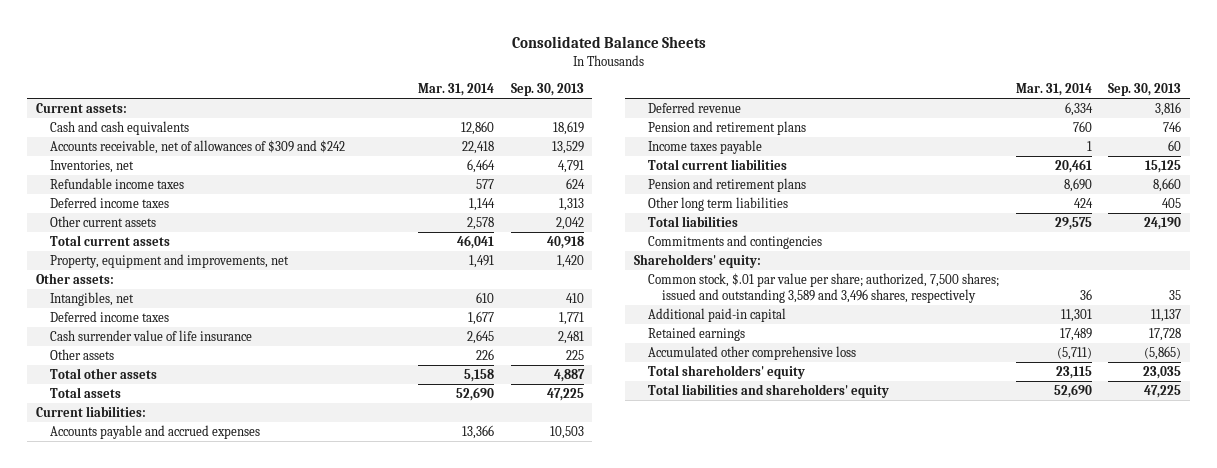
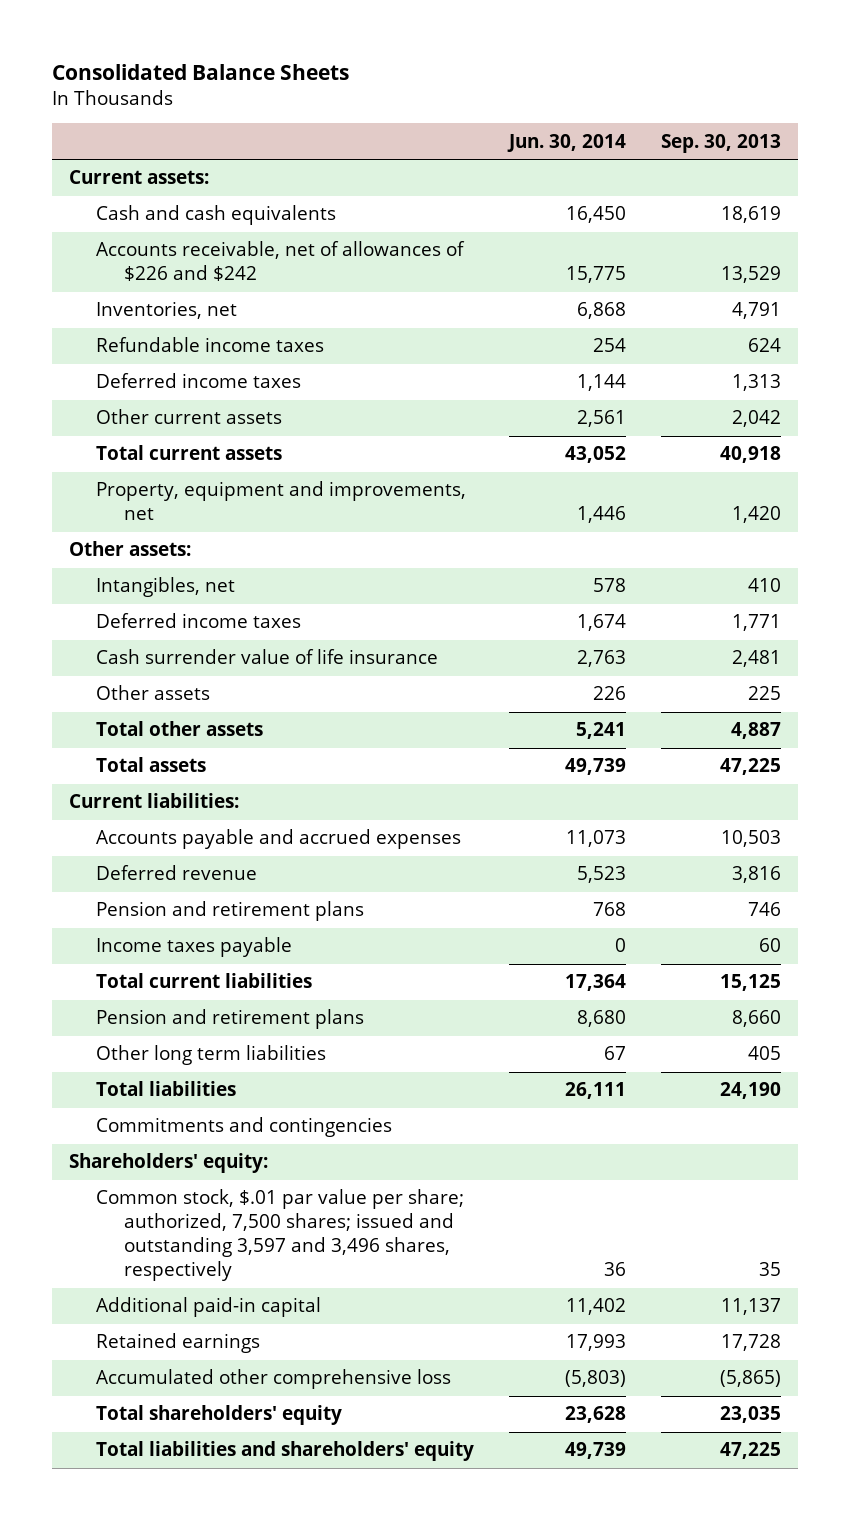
[417,83,494,97] Mar. 31, 2014 -> none
none -> [507,133,627,152] Jun. 30, 2014
[50,140,346,155] Accounts receivable, net of allowances of $309 and $242 -> [96,241,466,282] Accounts receivable, net of allowances of $226 and $242
[647,273,999,303] Common stock, $.01 par value per share; authorized, 7,500 shares; issued and outstanding 3,589 and 3,496 shares, respectively -> [96,1189,465,1282] Common stock, $.01 par value per share; authorized, 7,500 shares; issued and outstanding 3,597 and 3,496 shares, respectively

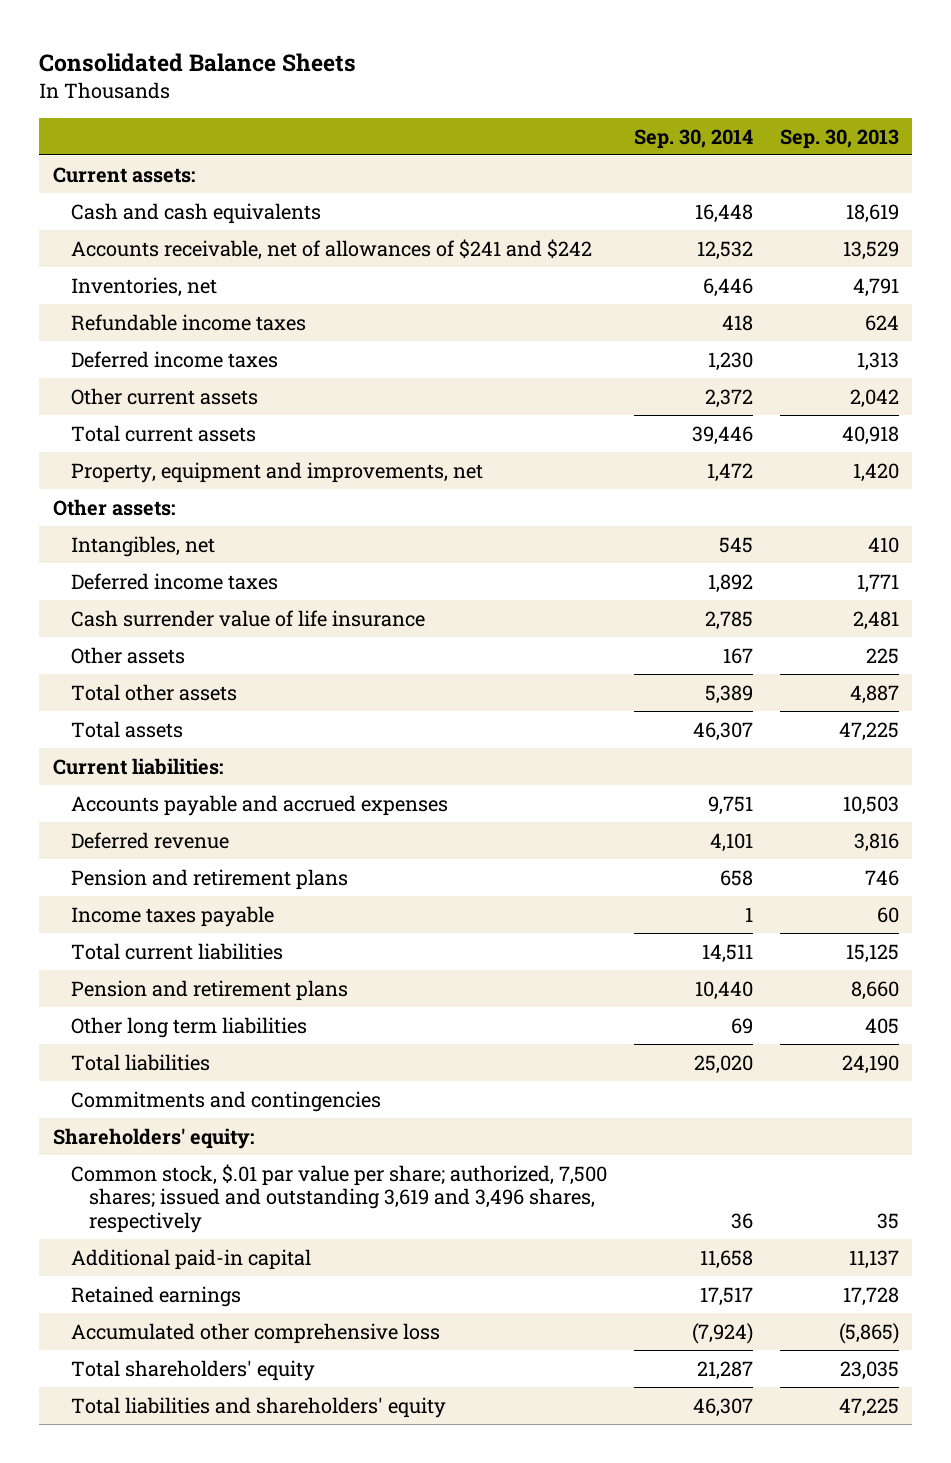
[507,133,627,152] Jun. 30, 2014 -> none
none -> [633,128,753,149] Sep. 30, 2014
[96,241,466,282] Accounts receivable, net of allowances of $226 and $242 -> [70,238,592,260] Accounts receivable, net of allowances of $241 and $242
[96,1189,465,1282] Common stock, $.01 par value per share; authorized, 7,500 shares; issued and outstanding 3,597 and 3,496 shares, respectively -> [70,1163,607,1234] Common stock, $.01 par value per share; authorized, 7,500 shares; issued and outstanding 3,619 and 3,496 shares, respectively

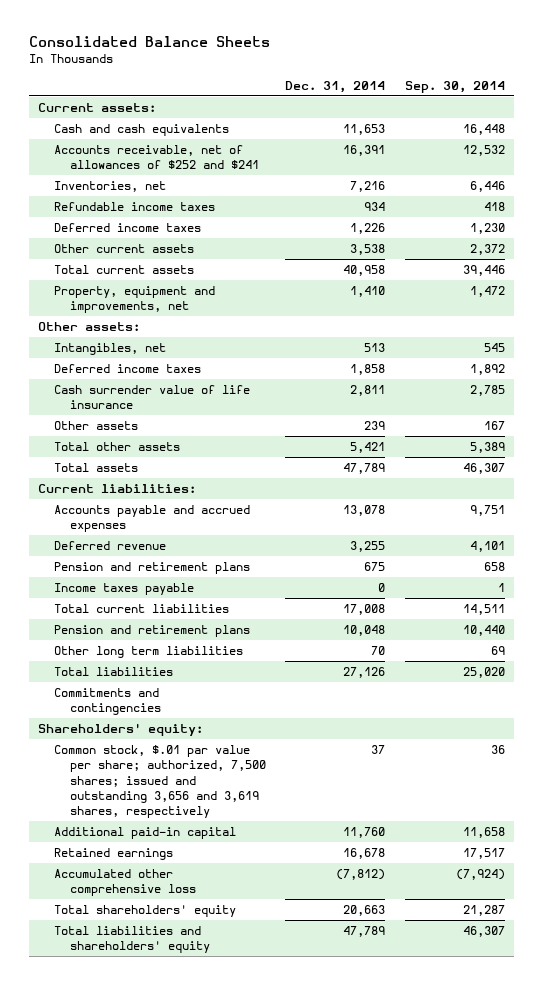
[779,128,899,149] Sep. 30, 2013 -> none
none -> [285,80,386,93] Dec. 31, 2014
[70,238,592,260] Accounts receivable, net of allowances of $241 and $242 -> [54,144,259,170] Accounts receivable, net of allowances of $252 and $241
[70,1163,607,1234] Common stock, $.01 par value per share; authorized, 7,500 shares; issued and outstanding 3,619 and 3,496 shares, respectively -> [54,744,266,819] Common stock, $.01 par value per share; authorized, 7,500 shares; issued and outstanding 3,656 and 3,619 shares, respectively

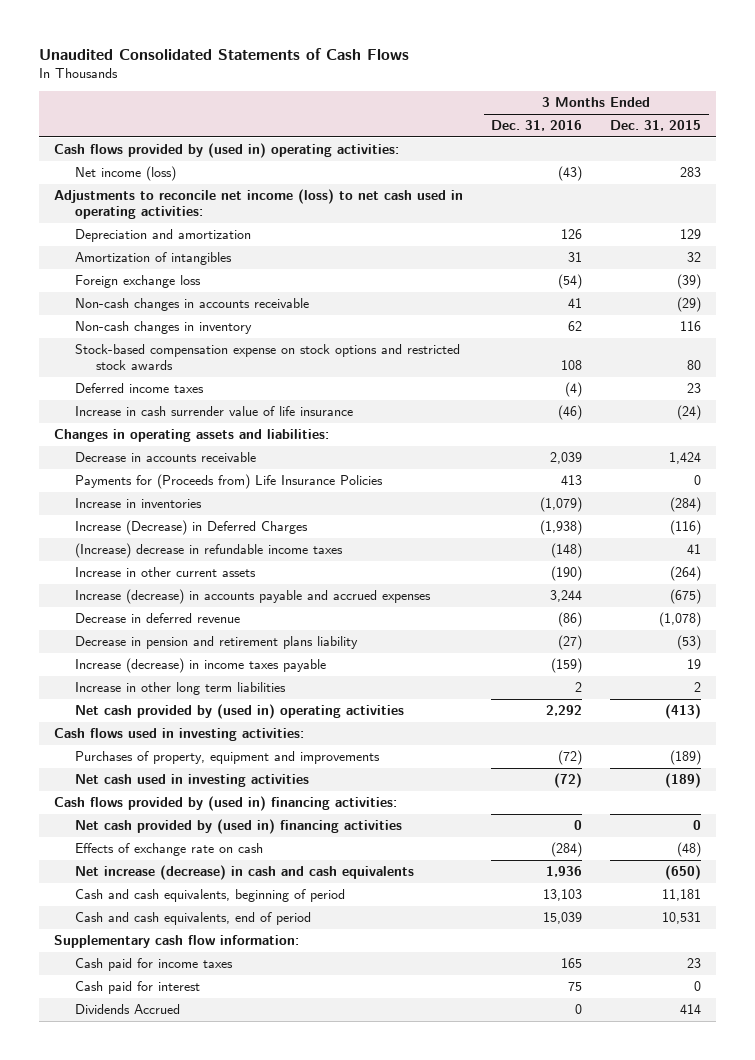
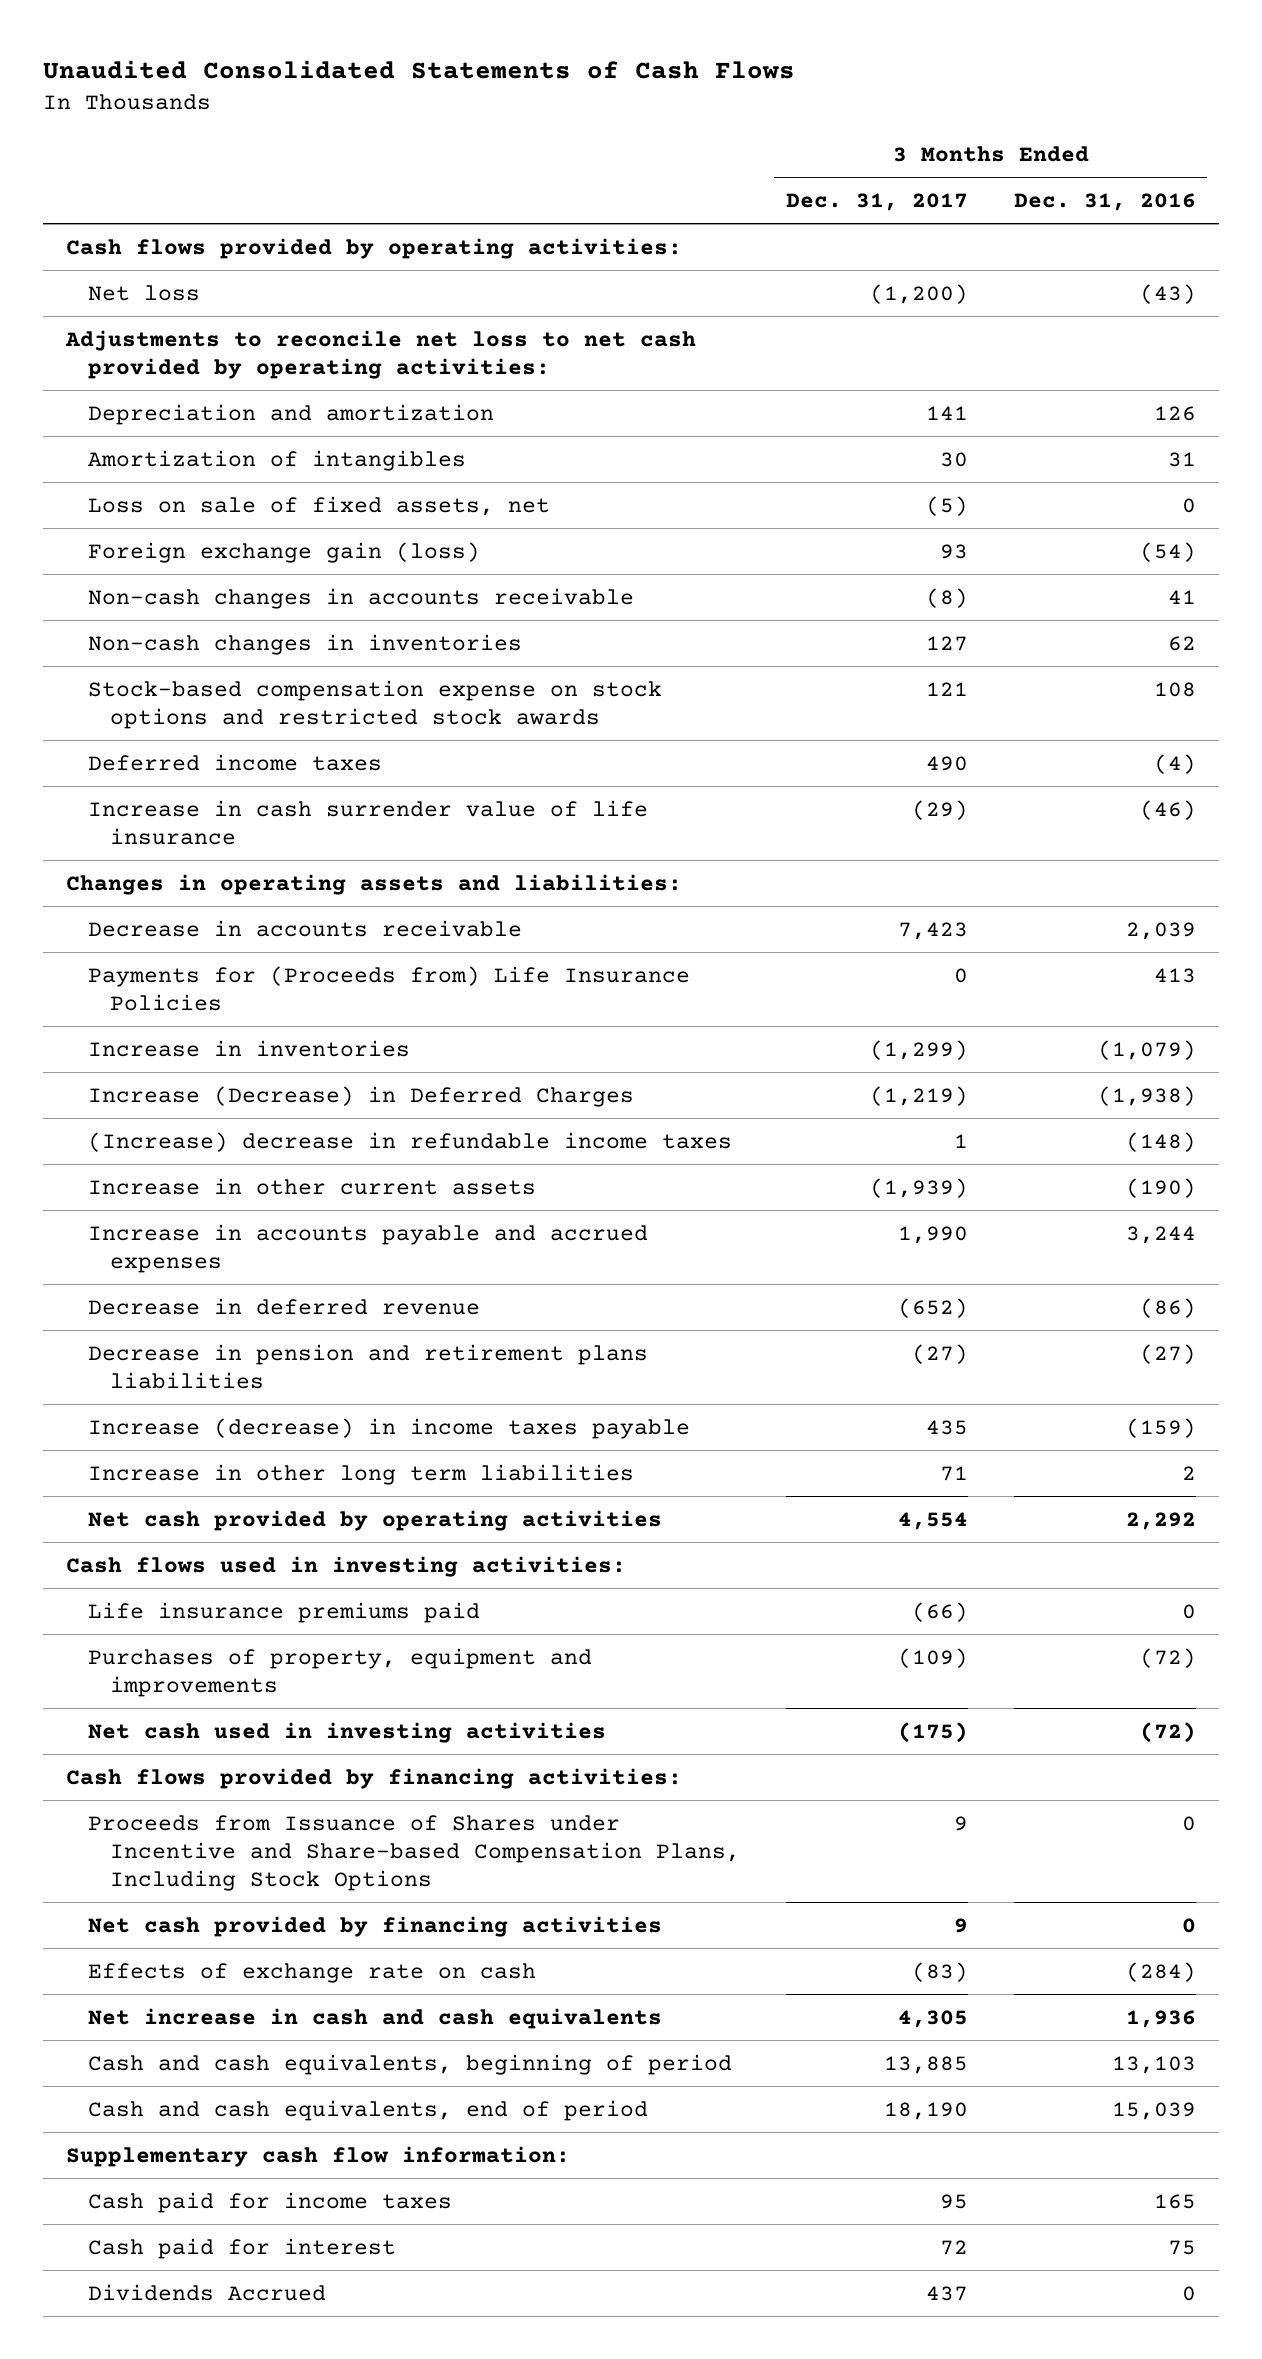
[610,120,702,132] Dec. 31, 2015 -> none
none -> [785,193,968,212] Dec. 31, 2017
[53,143,399,159] Cash flows provided by (used in) operating activities: -> [65,237,682,259] Cash flows provided by operating activities:
[74,166,176,182] Net income (loss) -> [87,284,200,301] Net loss
[53,189,463,220] Adjustments to reconcile net income (loss) to net cash used in operating activities: -> [64,329,696,379] Adjustments to reconcile net loss to net cash provided by operating activities:
none -> [87,495,550,516] Loss on sale of fixed assets, net
[74,275,201,289] Foreign exchange loss -> [87,541,480,563] Foreign exchange gain (loss)
[74,321,252,335] Non-cash changes in inventory -> [87,633,522,655] Non-cash changes in inventories
[74,589,431,605] Increase (decrease) in accounts payable and accrued expenses -> [87,1223,648,1273] Increase in accounts payable and accrued expenses
[74,636,358,650] Decrease in pension and retirement plans liability -> [87,1343,648,1389] Decrease in pension and retirement plans liabilities
[74,704,404,720] Net cash provided by (used in) operating activities -> [87,1509,662,1531] Net cash provided by operating activities
none -> [87,1601,480,1623] Life insurance premiums paid
[53,796,397,812] Cash flows provided by (used in) financing activities: -> [65,1767,682,1789] Cash flows provided by financing activities:
none -> [87,1814,740,1891] Proceeds from Issuance of Shares under Incentive and Share-based Compensation Plans, Including Stock Options
[74,819,402,835] Net cash provided by (used in) financing activities -> [87,1915,662,1937] Net cash provided by financing activities
[74,865,414,881] Net increase (decrease) in cash and cash equivalents -> [87,2007,662,2029] Net increase in cash and cash equivalents

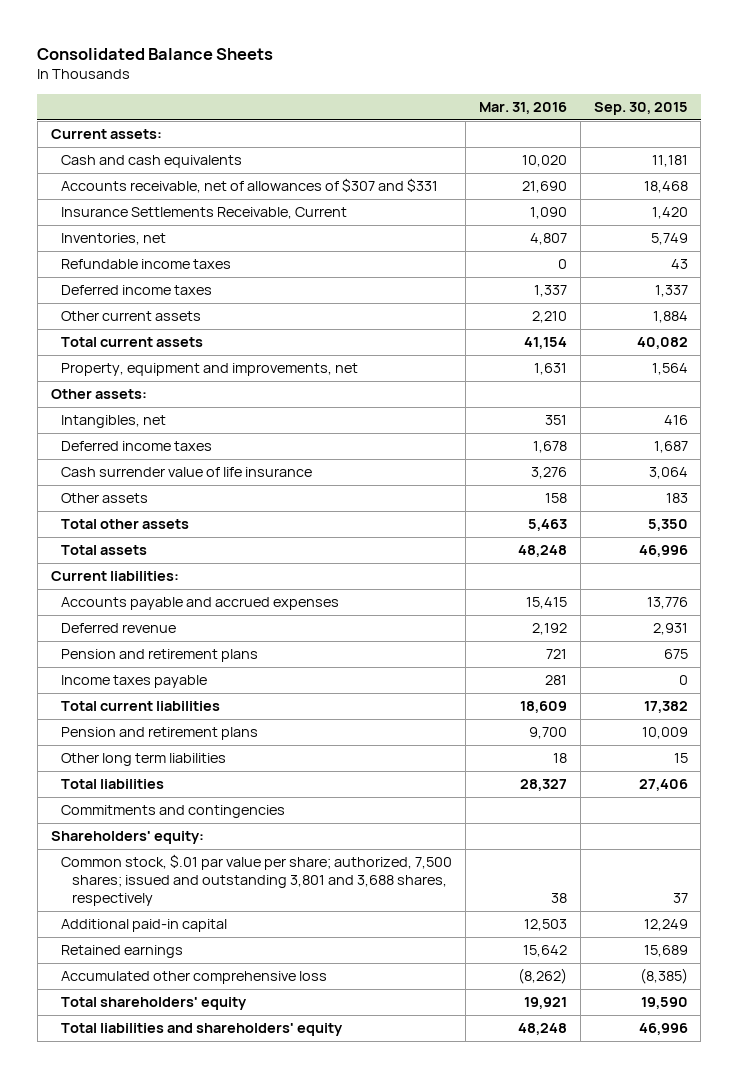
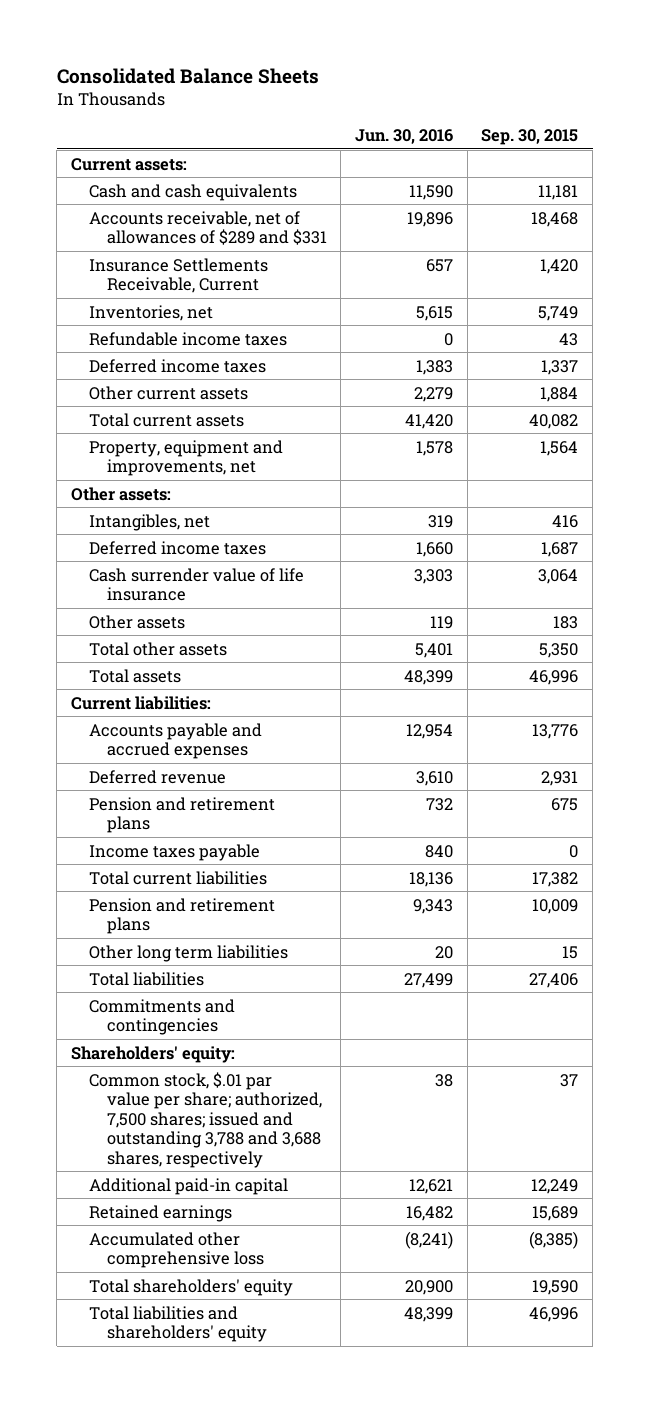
[478,101,567,114] Mar. 31, 2016 -> none
none -> [354,129,453,145] Jun. 30, 2016
[61,178,439,194] Accounts receivable, net of allowances of $307 and $331 -> [88,210,327,246] Accounts receivable, net of allowances of $289 and $331
[61,854,453,906] Common stock, $.01 par value per share; authorized, 7,500 shares; issued and outstanding 3,801 and 3,688 shares, respectively -> [88,1071,322,1168] Common stock, $.01 par value per share; authorized, 7,500 shares; issued and outstanding 3,788 and 3,688 shares, respectively

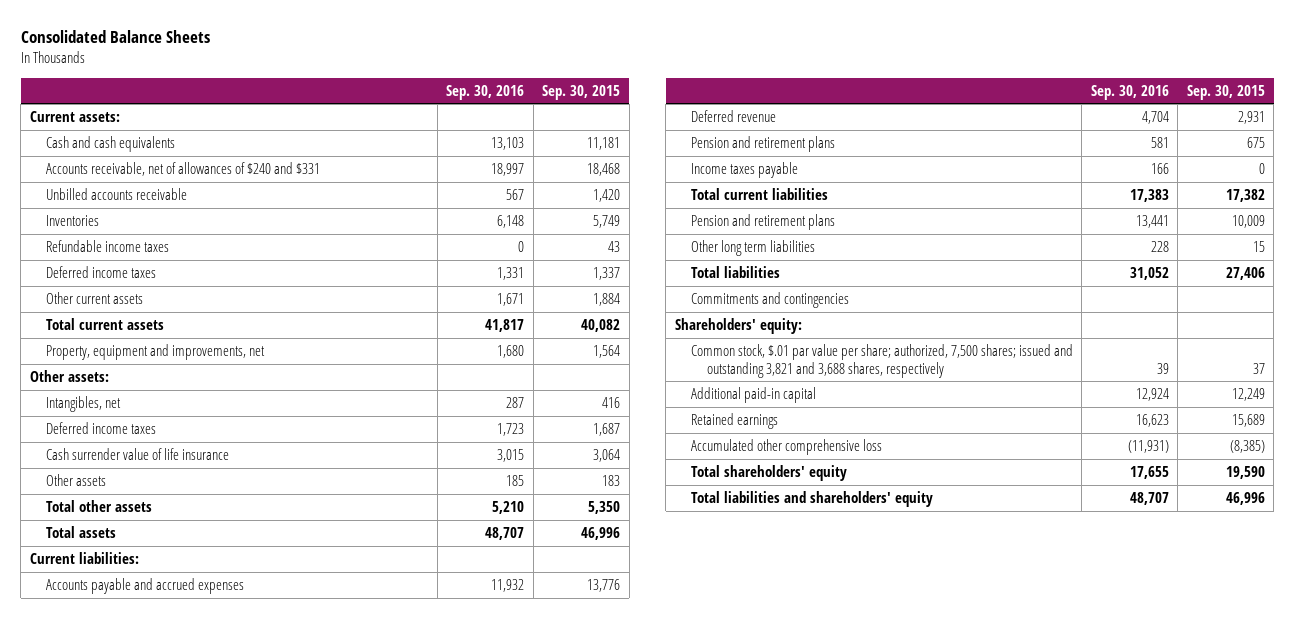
[354,129,453,145] Jun. 30, 2016 -> none
none -> [446,84,525,100] Sep. 30, 2016
[88,210,327,246] Accounts receivable, net of allowances of $289 and $331 -> [46,161,321,176] Accounts receivable, net of allowances of $240 and $331
[88,257,268,294] Insurance Settlements Receivable, Current -> [46,187,188,200] Unbilled accounts receivable
[88,304,213,321] Inventories, net -> [46,214,100,226] Inventories
[88,1071,322,1168] Common stock, $.01 par value per share; authorized, 7,500 shares; issued and outstanding 3,788 and 3,688 shares, respectively -> [690,343,1073,378] Common stock, $.01 par value per share; authorized, 7,500 shares; issued and outstanding 3,821 and 3,688 shares, respectively

